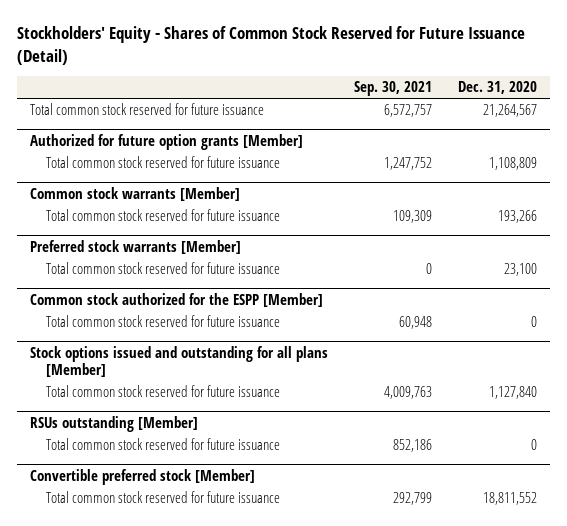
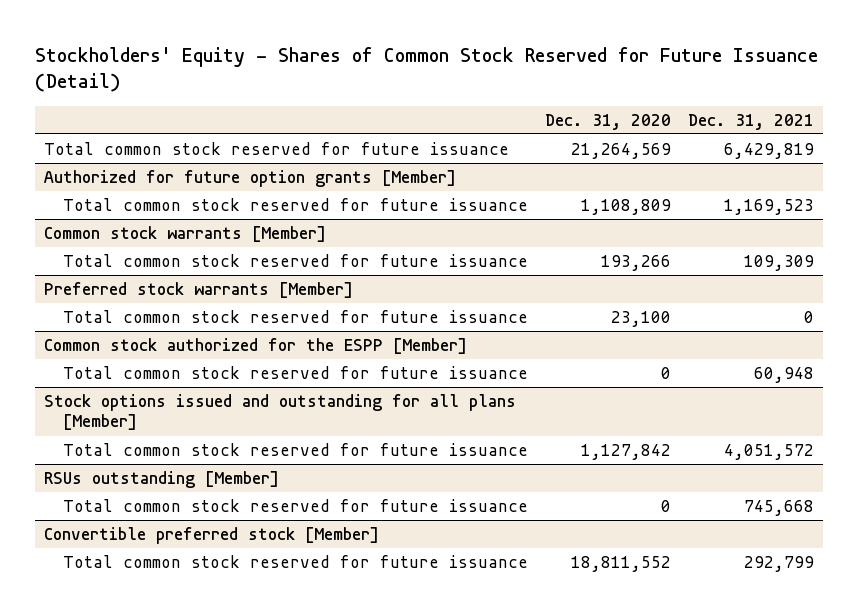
[353,81,432,97] Sep. 30, 2021 -> none
none -> [688,113,815,130] Dec. 31, 2021
[482,104,537,118] 21,264,567 -> [571,142,672,159] 21,264,569
[488,386,537,400] 1,127,840 -> [581,443,672,460] 1,127,842

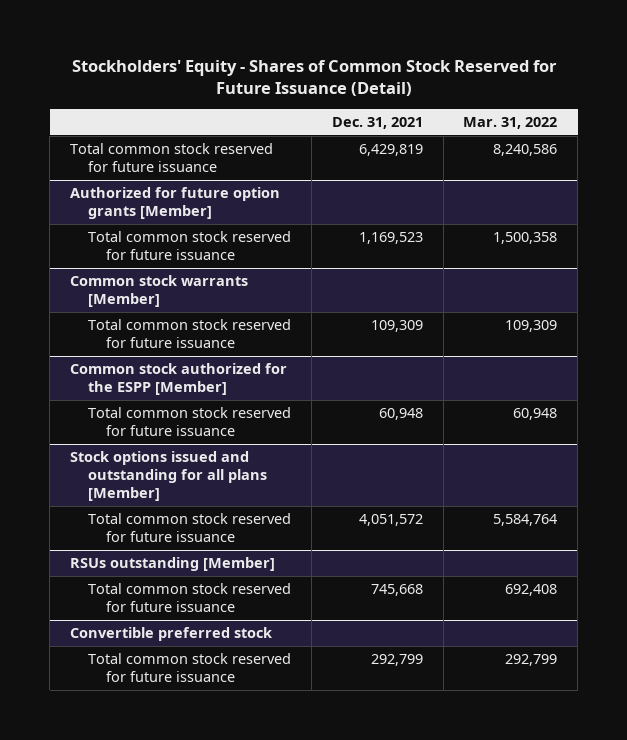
[545,113,672,130] Dec. 31, 2020 -> none
none -> [463,116,558,129] Mar. 31, 2022
[43,281,353,298] Preferred stock warrants [Member] -> none
[62,309,528,323] Total common stock reserved for future issuance -> none
[43,526,379,544] Convertible preferred stock [Member] -> [70,627,273,642] Convertible preferred stock

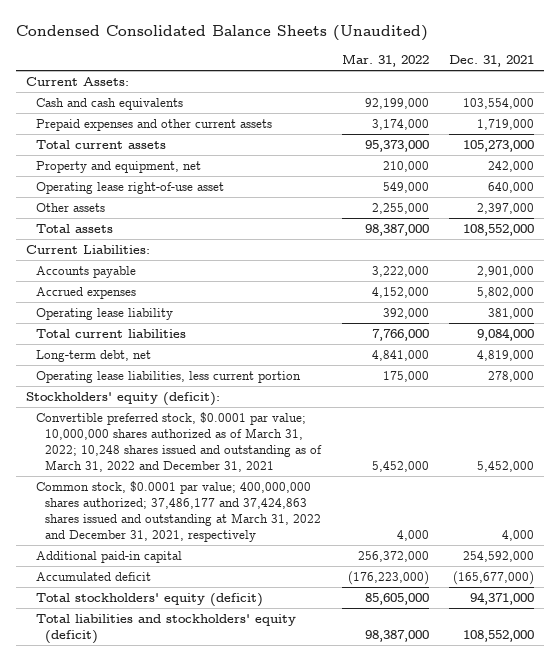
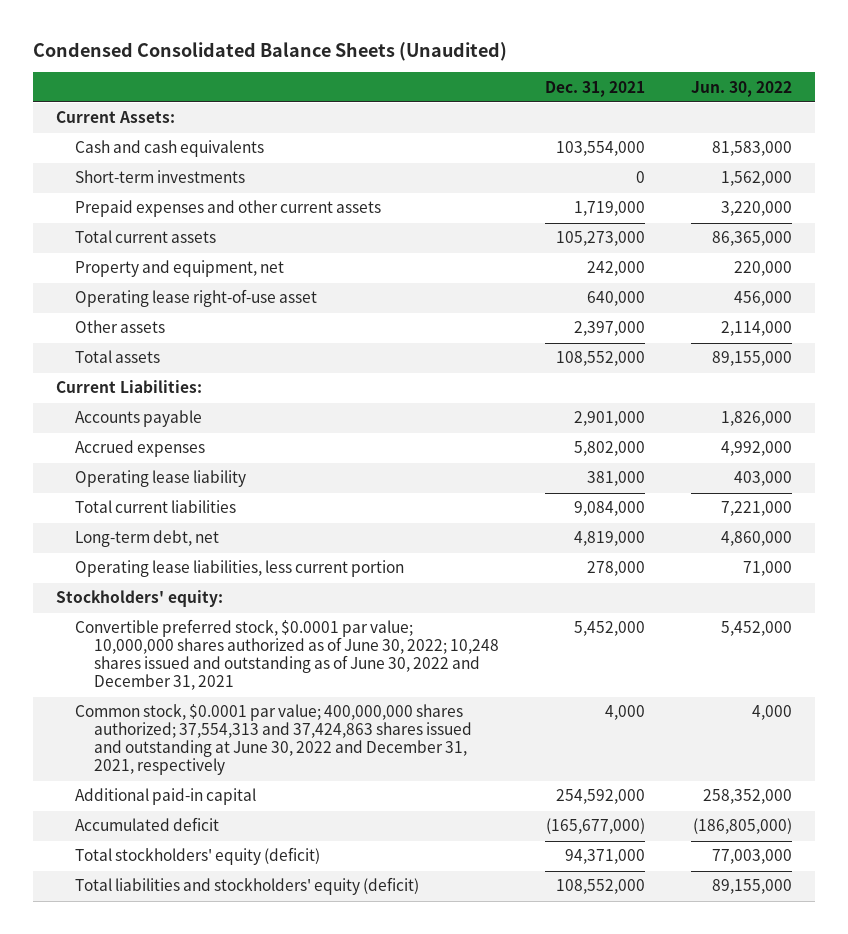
[341,54,429,68] Mar. 31, 2022 -> none
none -> [691,80,793,97] Jun. 30, 2022
none -> [74,170,245,184] Short-term investments
[26,391,221,406] Stockholders' equity (deficit): -> [55,590,223,608] Stockholders' equity:
[35,411,323,472] Convertible preferred stock, $0.0001 par value; 10,000,000 shares authorized as of March 31, 2022; 10,248 shares issued and outstanding as of March 31, 2022 and December 31, 2021 -> [74,619,500,691] Convertible preferred stock, $0.0001 par value; 10,000,000 shares authorized as of June 30, 2022; 10,248 shares issued and outstanding as of June 30, 2022 and December 31, 2021
[35,480,322,542] Common stock, $0.0001 par value; 400,000,000 shares authorized; 37,486,177 and 37,424,863 shares issued and outstanding at March 31, 2022 and December 31, 2021, respectively -> [74,704,473,776] Common stock, $0.0001 par value; 400,000,000 shares authorized; 37,554,313 and 37,424,863 shares issued and outstanding at June 30, 2022 and December 31, 2021, respectively

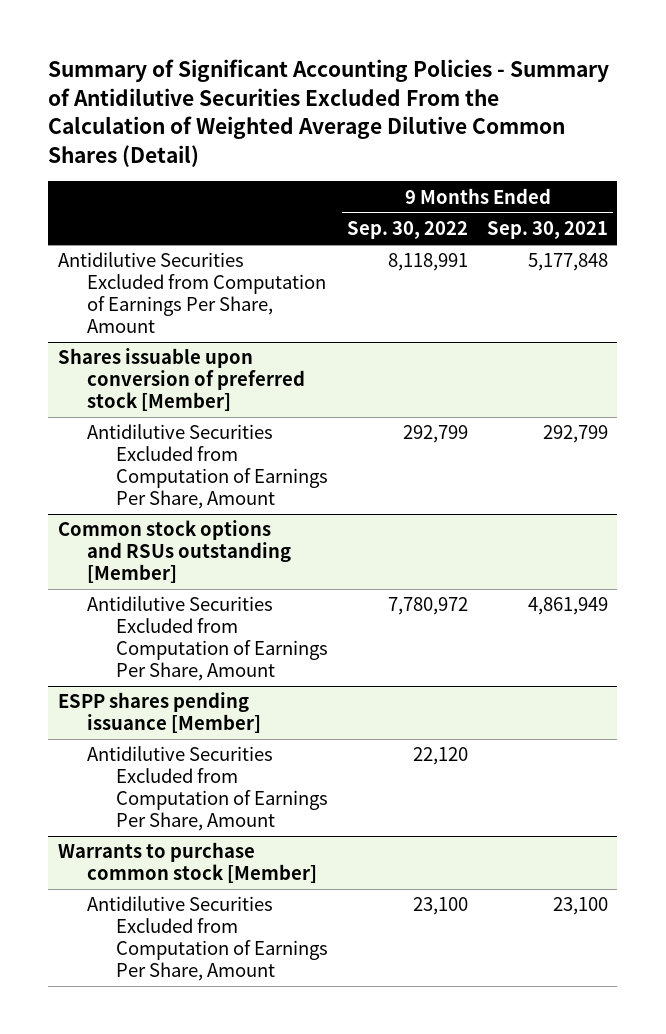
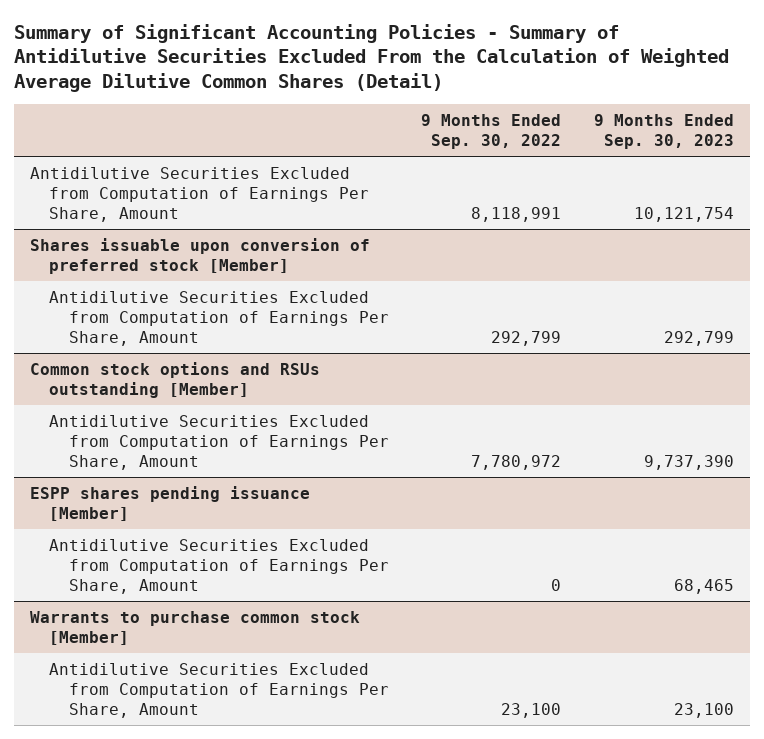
[486,221,608,240] Sep. 30, 2021 -> none
none -> [593,113,734,150] 9 Months Ended Sep. 30, 2023
[413,747,469,766] 22,120 -> [551,579,562,592] 0

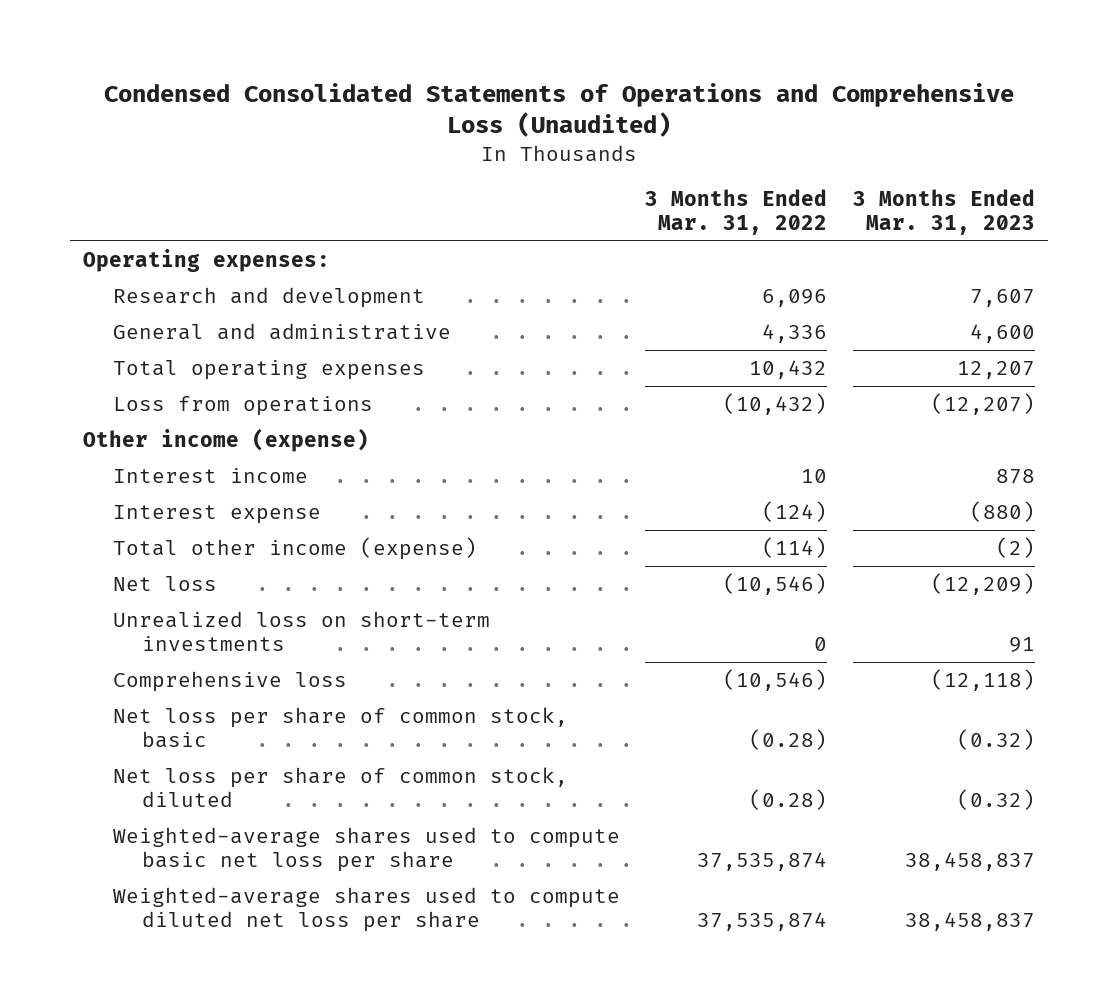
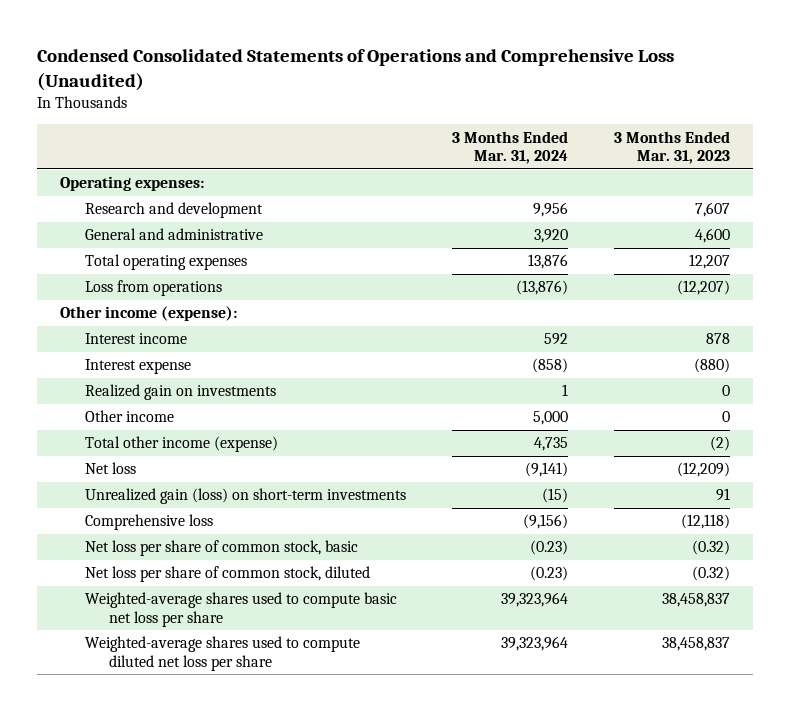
[645,189,828,236] 3 Months Ended Mar. 31, 2022 -> none
none -> [451,130,568,165] 3 Months Ended Mar. 31, 2024
[83,428,370,453] Other income (expense) -> [60,306,238,322] Other income (expense):
none -> [84,384,276,401] Realized gain on investments
none -> [84,410,174,423] Other income
[112,611,490,652] Unrealized loss on short-term investments -> [84,488,406,505] Unrealized gain (loss) on short-term investments

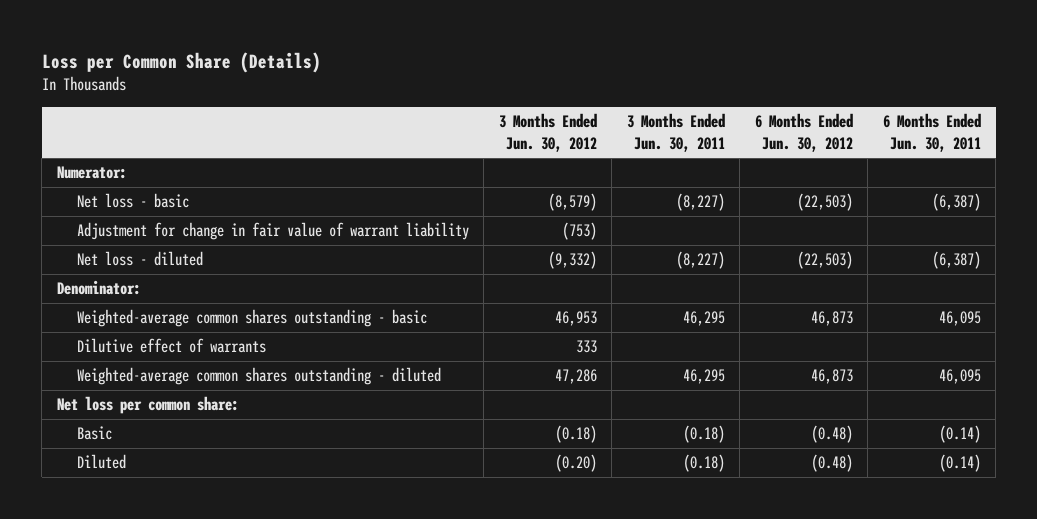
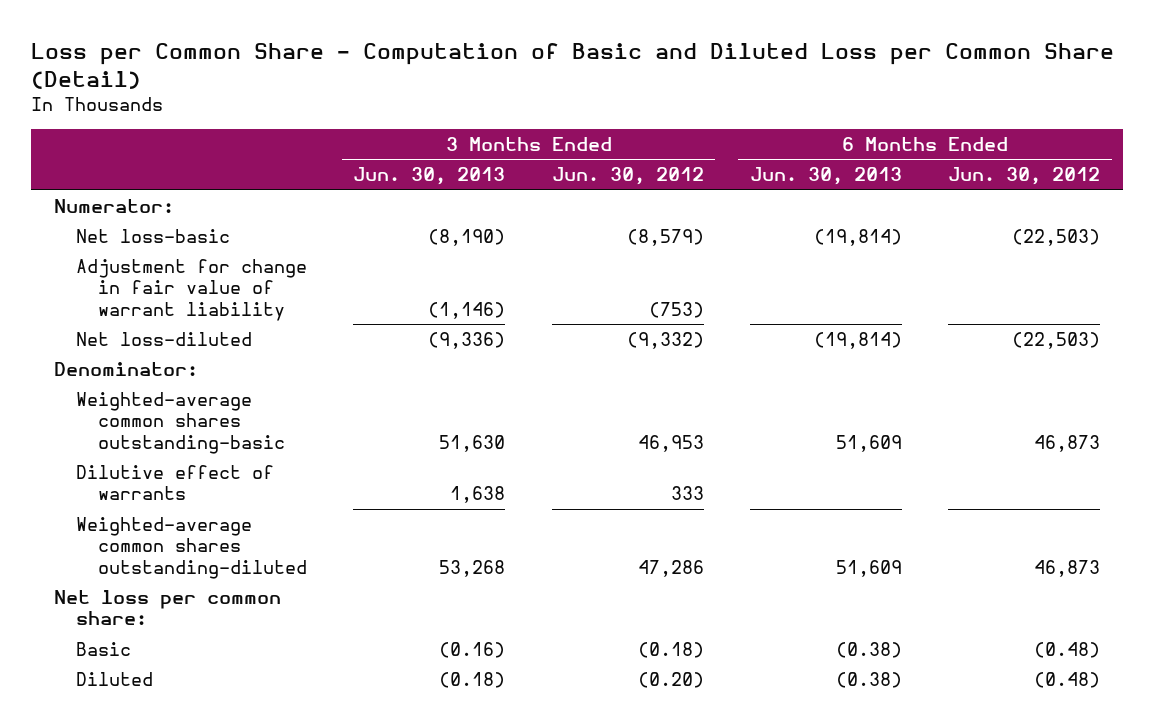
[41,51,321,73] Loss per Common Share (Details) -> [30,42,1114,89] Loss per Common Share - Computation of Basic and Diluted Loss per Common Share (Detail)
[626,113,725,152] 3 Months Ended Jun. 30, 2011 -> none
[882,113,981,152] 6 Months Ended Jun. 30, 2011 -> none
none -> [353,167,506,186] Jun. 30, 2013
none -> [749,167,902,186] Jun. 30, 2013
[76,193,189,209] Net loss - basic -> [76,228,231,243] Net loss-basic
[76,251,203,267] Net loss - diluted -> [76,331,253,346] Net loss-diluted
[76,309,427,328] Weighted-average common shares outstanding - basic -> [76,391,286,454] Weighted-average common shares outstanding-basic
[76,367,441,386] Weighted-average common shares outstanding - diluted -> [76,516,308,579] Weighted-average common shares outstanding-diluted

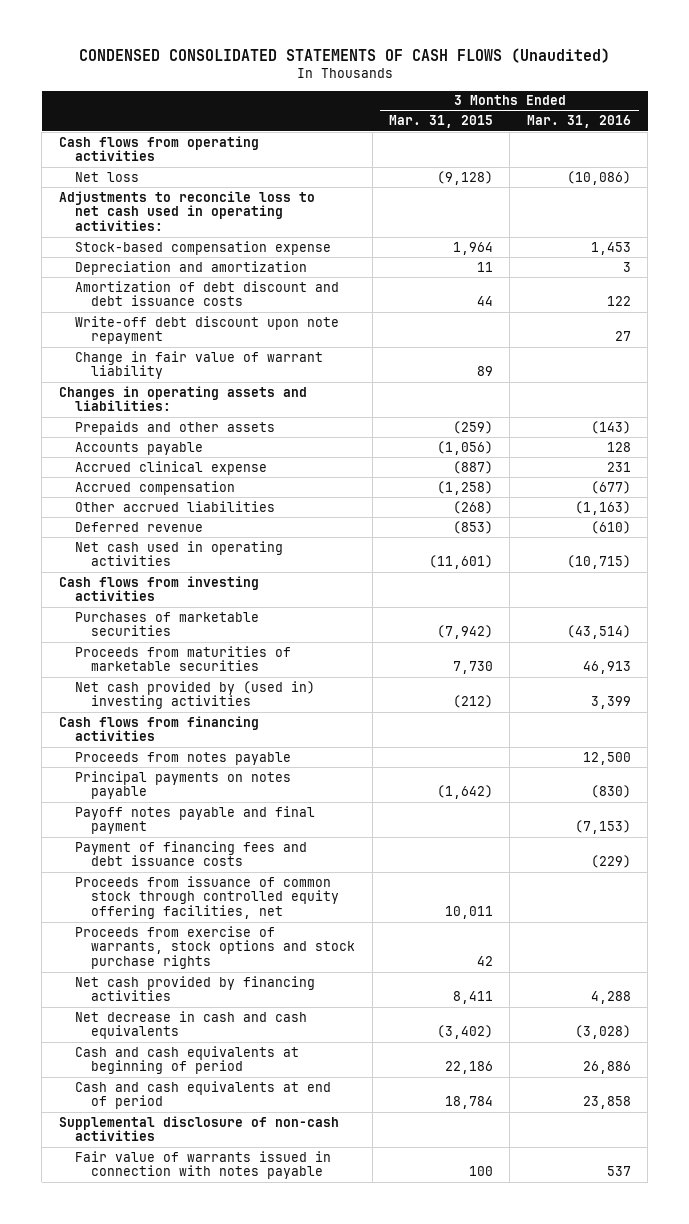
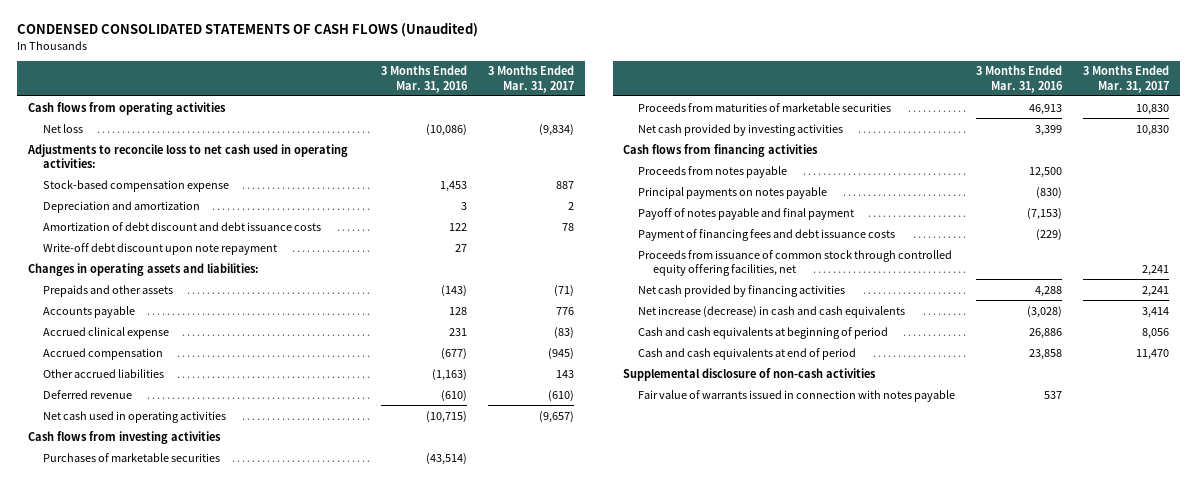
[388,115,493,129] Mar. 31, 2015 -> none
none -> [487,65,574,93] 3 Months Ended Mar. 31, 2017
[74,350,323,380] Change in fair value of warrant liability -> none
[74,680,315,710] Net cash provided by (used in) investing activities -> [638,123,844,136] Net cash provided by investing activities
[74,805,315,835] Payoff notes payable and final payment -> [638,207,855,220] Payoff of notes payable and final payment
[74,925,356,970] Proceeds from exercise of warrants, stock options and stock purchase rights -> none
[74,1010,307,1040] Net decrease in cash and cash equivalents -> [638,305,906,318] Net increase (decrease) in cash and cash equivalents

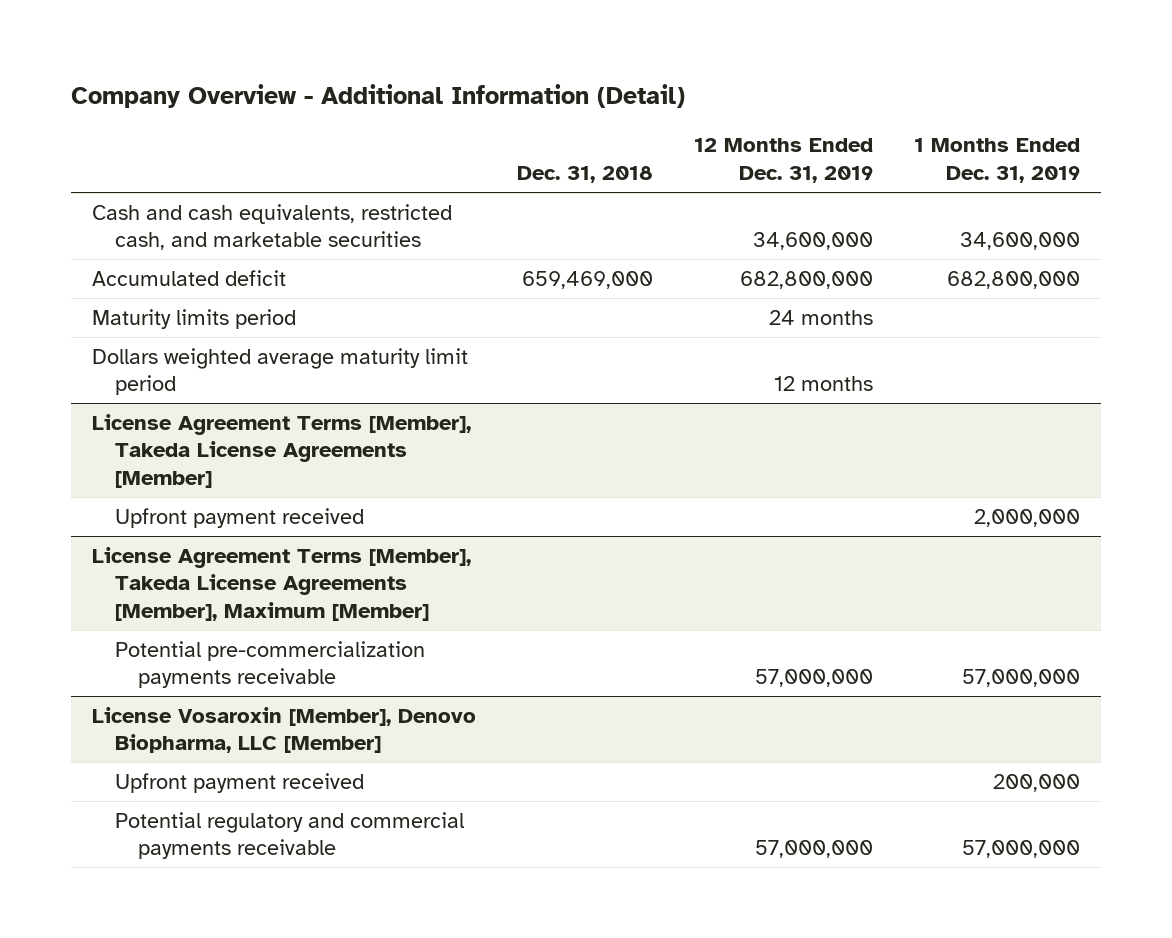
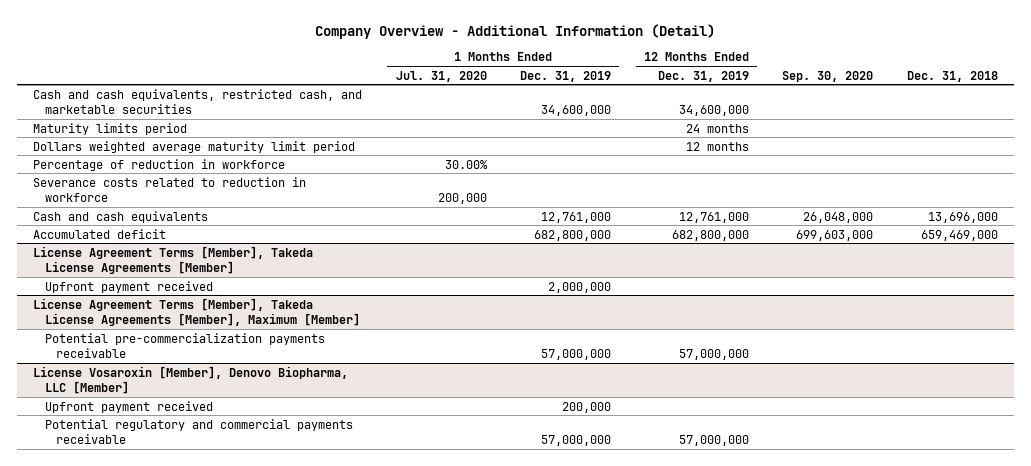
none -> [395,70,487,82] Jul. 31, 2020
none -> [782,70,874,82] Sep. 30, 2020
none -> [33,158,286,171] Percentage of reduction in workforce
none -> [33,176,307,202] Severance costs related to reduction in workforce
none -> [33,210,209,223] Cash and cash equivalents
[91,269,286,286] Accumulated deficit -> [33,228,167,239] Accumulated deficit

